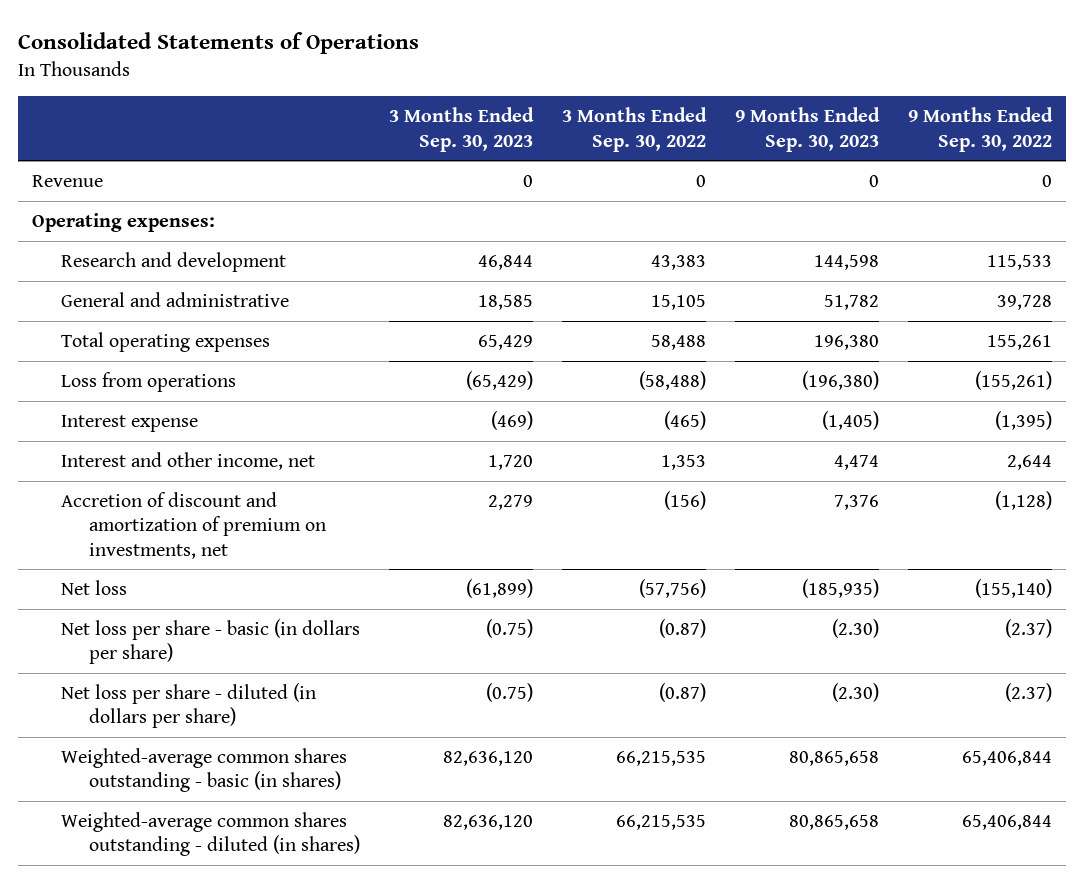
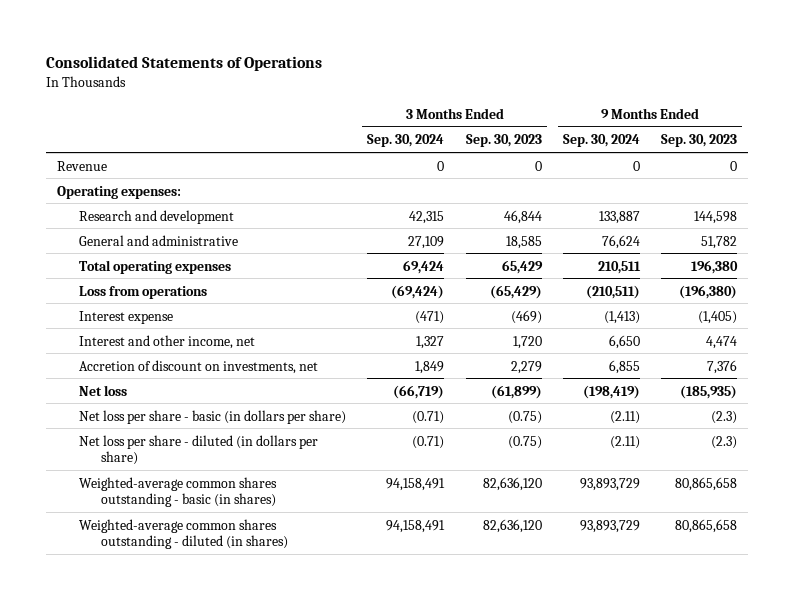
[562,107,708,152] 3 Months Ended Sep. 30, 2022 -> none
[908,107,1054,152] 9 Months Ended Sep. 30, 2022 -> none
none -> [367,134,445,148] Sep. 30, 2024
none -> [562,134,640,148] Sep. 30, 2024
[60,492,327,559] Accretion of discount and amortization of premium on investments, net -> [79,359,319,374] Accretion of discount on investments, net
[832,619,880,639] (2.30) -> [711,410,738,424] (2.3)
[832,683,880,703] (2.30) -> [711,435,738,449] (2.3)

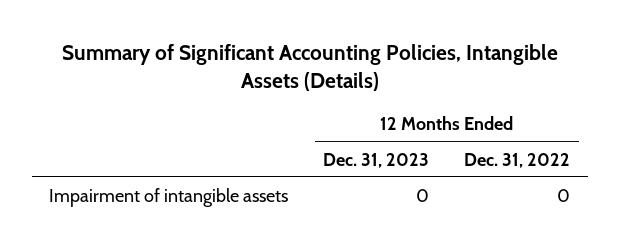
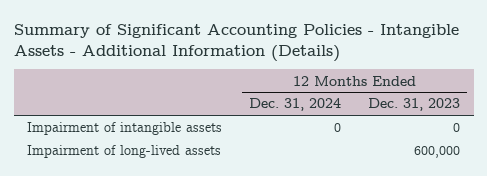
[61,44,558,92] Summary of Significant Accounting Policies, Intangible Assets (Details) -> [13,23,459,62] Summary of Significant Accounting Policies - Intangible Assets - Additional Information (Details)
[464,152,571,168] Dec. 31, 2022 -> none
none -> [249,98,342,112] Dec. 31, 2024
none -> [27,145,222,159] Impairment of long-lived assets

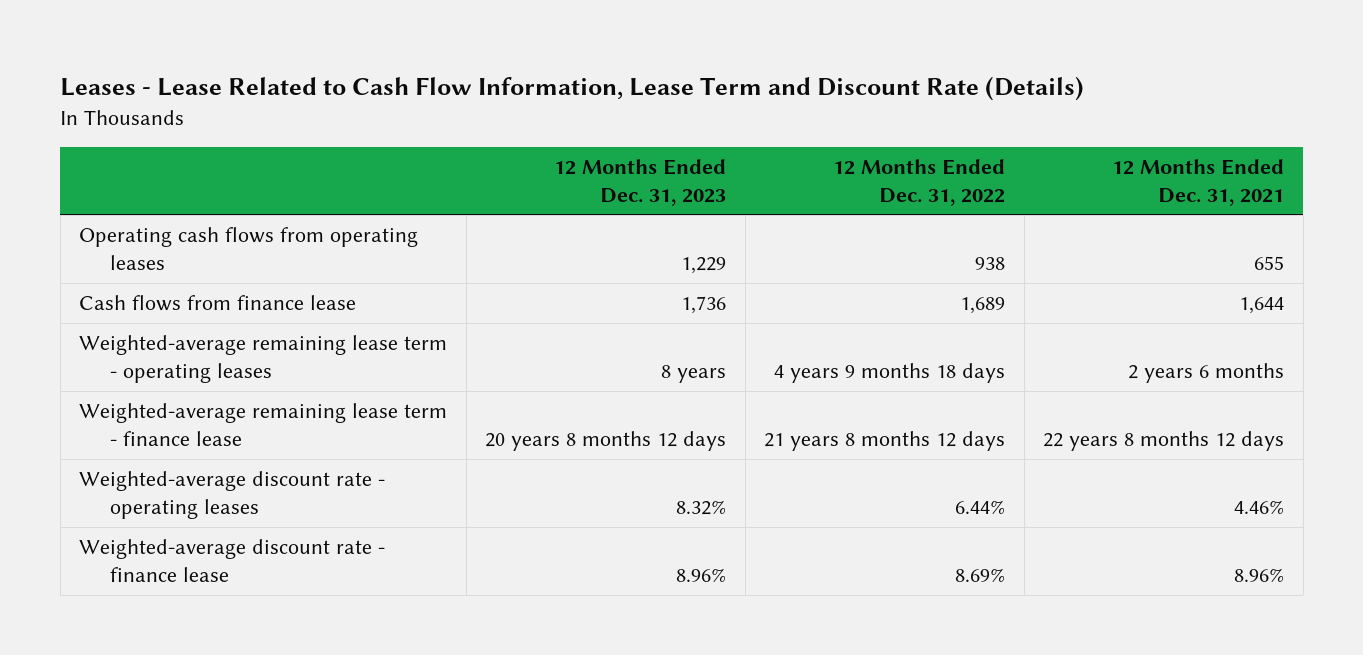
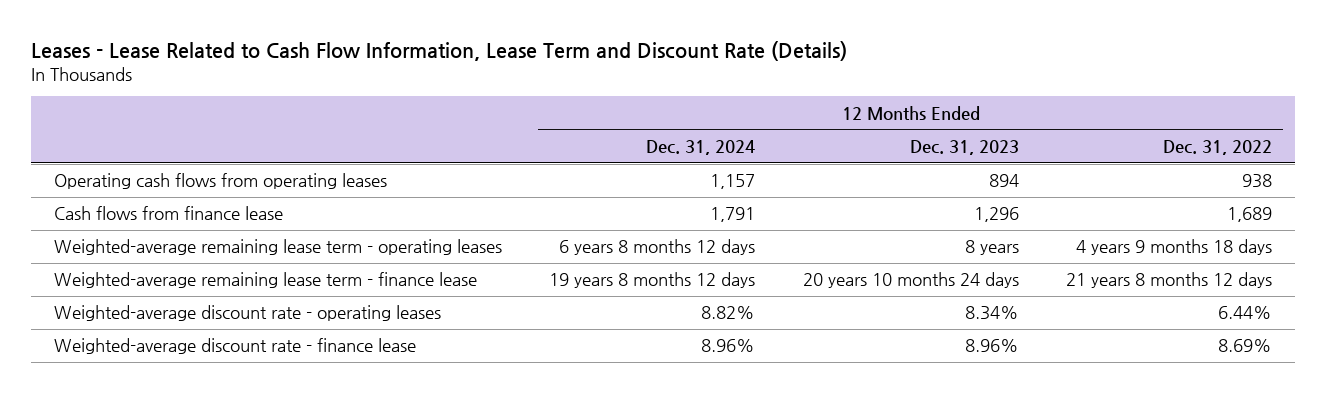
[1112,158,1285,206] 12 Months Ended Dec. 31, 2021 -> none
none -> [646,139,756,155] Dec. 31, 2024
[681,256,727,274] 1,229 -> [988,174,1019,188] 894
[681,296,727,315] 1,736 -> [973,207,1019,223] 1,296
[485,430,727,451] 20 years 8 months 12 days -> [802,272,1019,289] 20 years 10 months 24 days
[676,499,727,515] 8.32% -> [964,306,1019,321] 8.34%

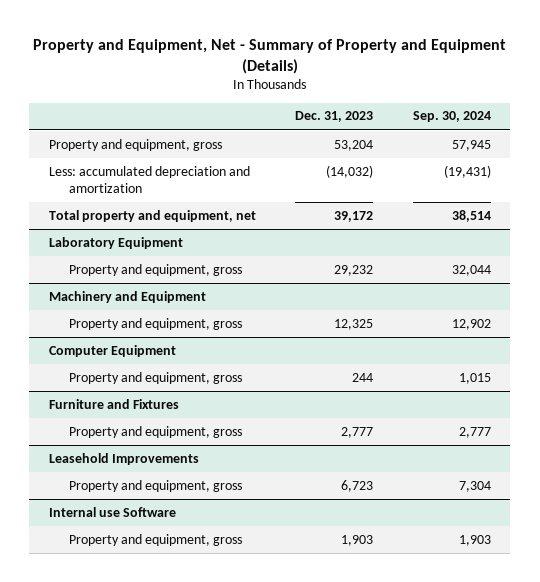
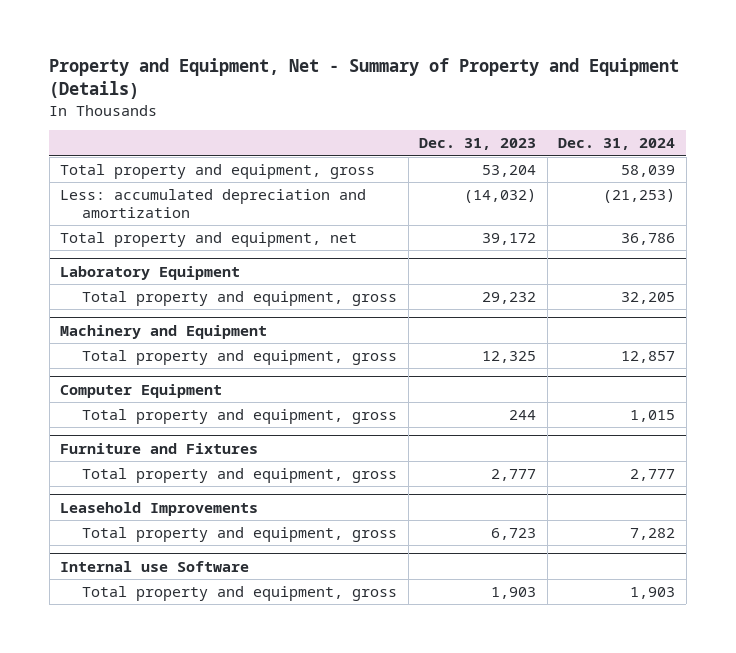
[412,111,491,123] Sep. 30, 2024 -> none
none -> [558,138,676,151] Dec. 31, 2024
[48,138,222,151] Property and equipment, gross -> [60,164,376,180] Total property and equipment, gross
[68,263,242,276] Property and equipment, gross -> [82,291,398,307] Total property and equipment, gross
[68,317,242,330] Property and equipment, gross -> [82,350,398,366] Total property and equipment, gross
[68,371,242,384] Property and equipment, gross -> [82,409,398,425] Total property and equipment, gross
[68,425,242,438] Property and equipment, gross -> [82,468,398,484] Total property and equipment, gross
[68,479,242,492] Property and equipment, gross -> [82,527,398,543] Total property and equipment, gross
[68,533,242,546] Property and equipment, gross -> [82,586,398,602] Total property and equipment, gross

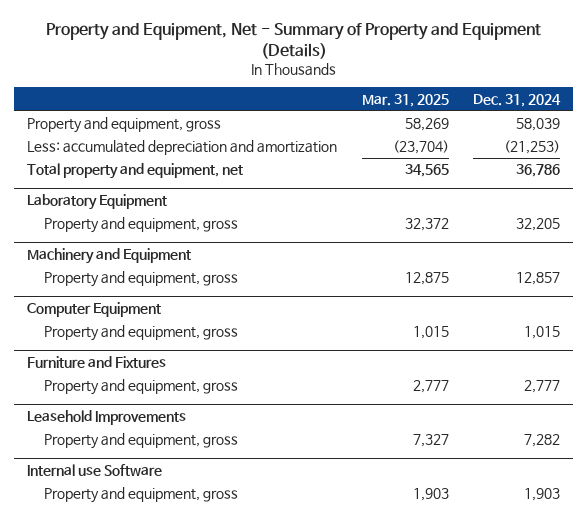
[419,138,537,151] Dec. 31, 2023 -> none
none -> [361,93,449,107] Mar. 31, 2025
[60,164,376,180] Total property and equipment, gross -> [26,117,221,134] Property and equipment, gross
[82,291,398,307] Total property and equipment, gross -> [43,217,238,234] Property and equipment, gross
[82,350,398,366] Total property and equipment, gross -> [43,271,238,288] Property and equipment, gross
[82,409,398,425] Total property and equipment, gross -> [43,325,238,342] Property and equipment, gross
[82,468,398,484] Total property and equipment, gross -> [43,379,238,396] Property and equipment, gross
[82,527,398,543] Total property and equipment, gross -> [43,433,238,450] Property and equipment, gross
[82,586,398,602] Total property and equipment, gross -> [43,487,238,504] Property and equipment, gross

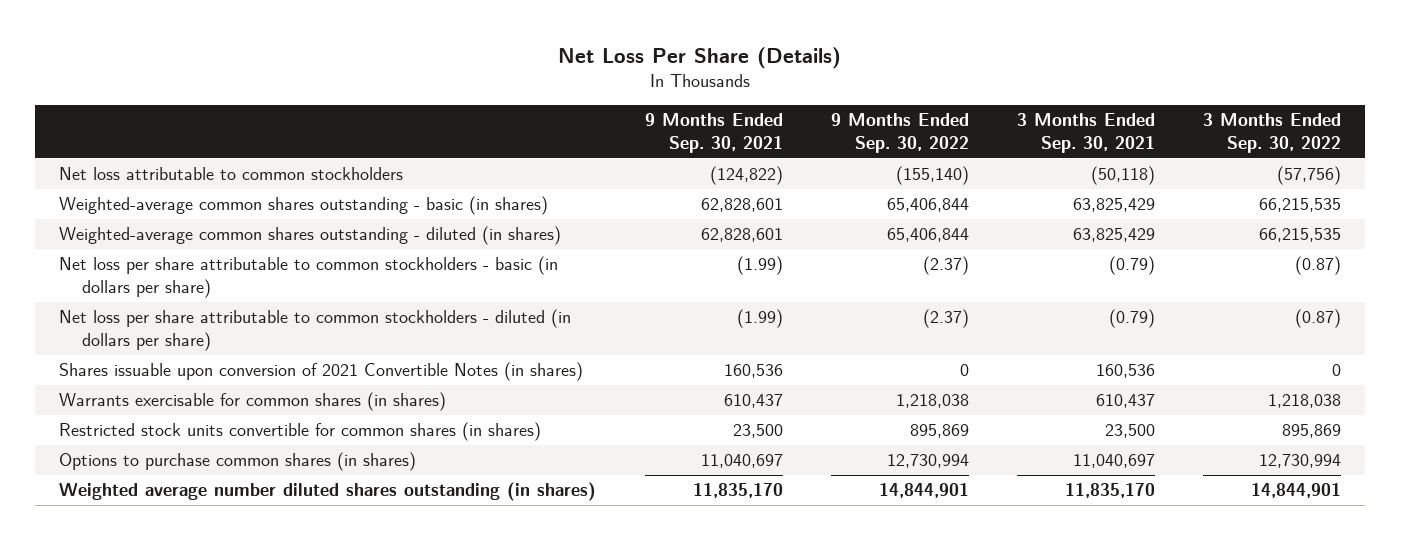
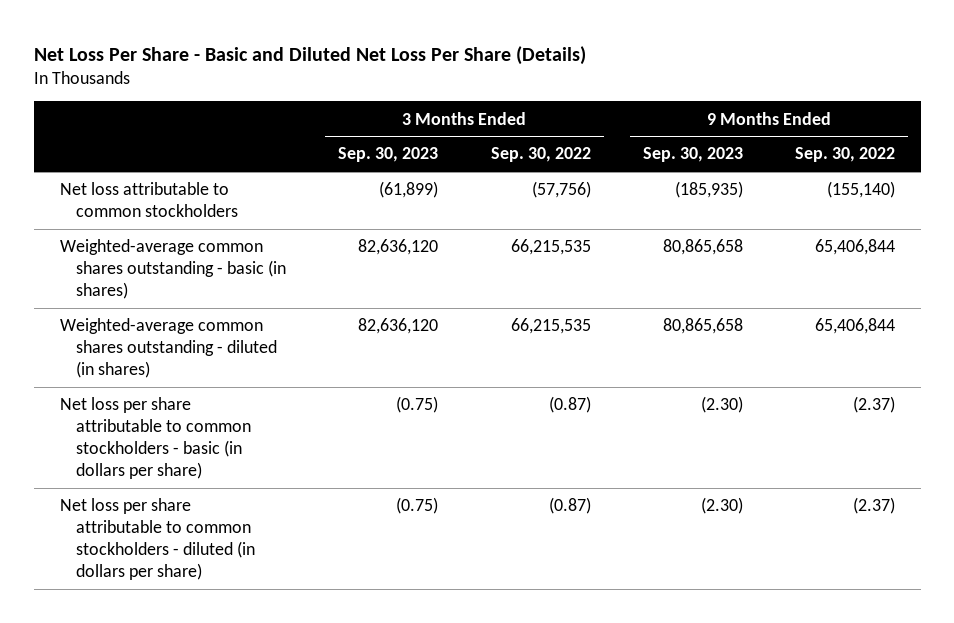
[558,46,842,69] Net Loss Per Share (Details) -> [33,45,586,65] Net Loss Per Share - Basic and Diluted Net Loss Per Share (Details)
[644,113,783,153] 9 Months Ended Sep. 30, 2021 -> none
[1016,113,1155,153] 3 Months Ended Sep. 30, 2021 -> none
none -> [338,147,439,163] Sep. 30, 2023
none -> [642,147,743,163] Sep. 30, 2023
[59,362,584,382] Shares issuable upon conversion of 2021 Convertible Notes (in shares) -> none
[59,392,447,412] Warrants exercisable for common shares (in shares) -> none
[59,422,542,442] Restricted stock units convertible for common shares (in shares) -> none
[59,452,417,472] Options to purchase common shares (in shares) -> none
[59,482,597,502] Weighted average number diluted shares outstanding (in shares) -> none

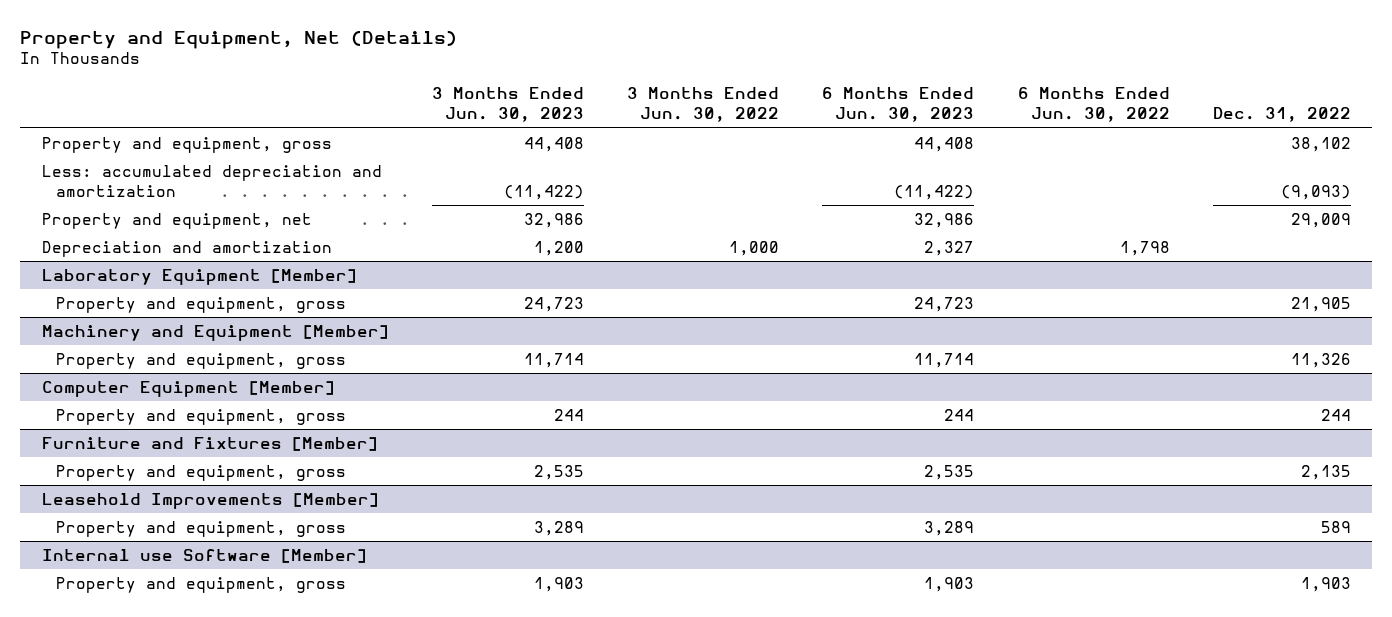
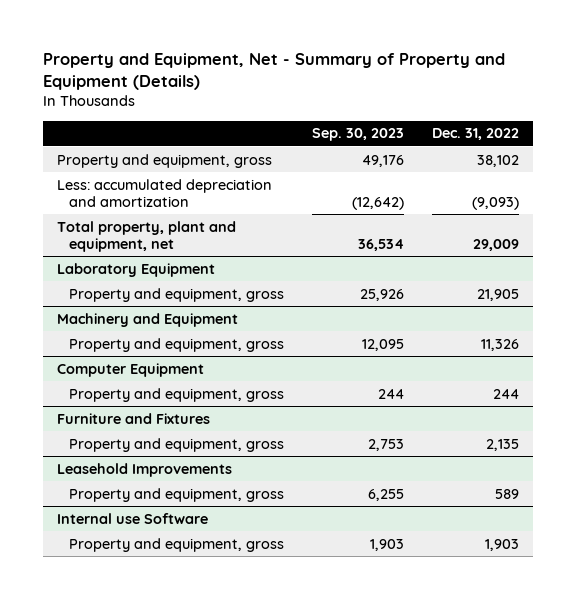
[19,29,457,49] Property and Equipment, Net (Details) -> [42,52,505,91] Property and Equipment, Net - Summary of Property and Equipment (Details)
[431,87,584,123] 3 Months Ended Jun. 30, 2023 -> none
[627,87,780,123] 3 Months Ended Jun. 30, 2022 -> none
[822,87,975,123] 6 Months Ended Jun. 30, 2023 -> none
[1017,87,1170,123] 6 Months Ended Jun. 30, 2022 -> none
none -> [312,128,405,142] Sep. 30, 2023
[41,240,332,257] Depreciation and amortization -> none
[41,212,312,229] Property and equipment, net -> [56,220,236,252] Total property, plant and equipment, net
[41,268,357,285] Laboratory Equipment [Member] -> [56,262,215,277] Laboratory Equipment
[41,324,389,341] Machinery and Equipment [Member] -> [56,312,238,327] Machinery and Equipment
[41,380,335,397] Computer Equipment [Member] -> [56,362,204,377] Computer Equipment
[41,436,378,451] Furniture and Fixtures [Member] -> [56,412,210,424] Furniture and Fixtures
[41,492,379,509] Leasehold Improvements [Member] -> [56,462,232,477] Leasehold Improvements
[41,548,367,563] Internal use Software [Member] -> [56,512,208,524] Internal use Software

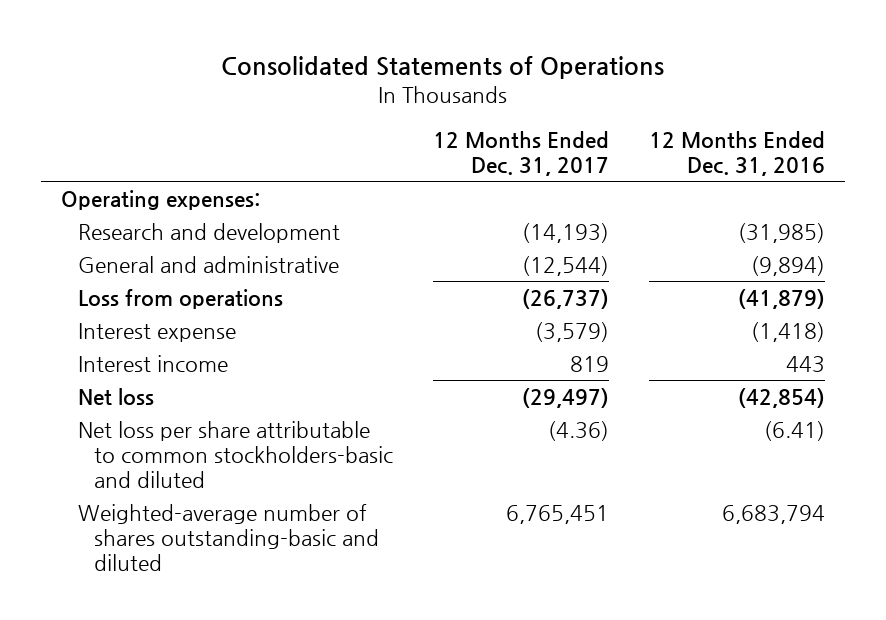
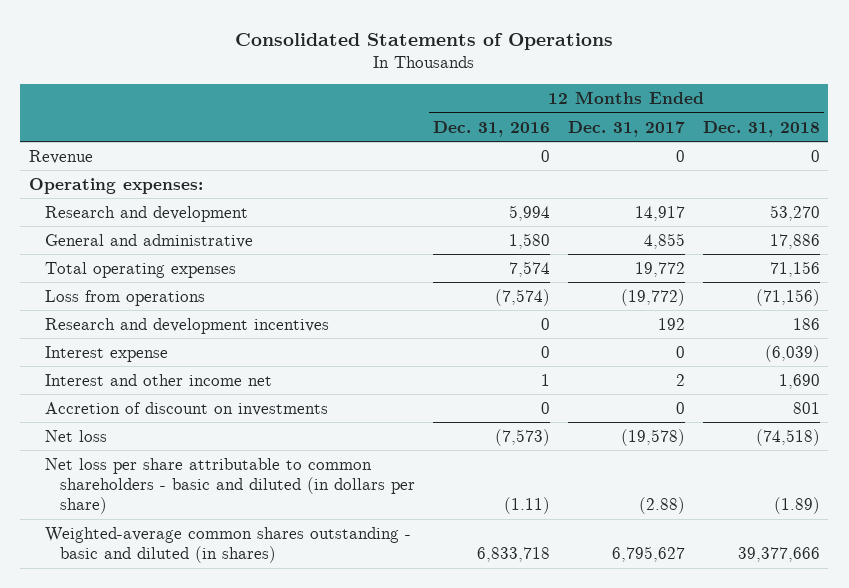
none -> [702,120,820,137] Dec. 31, 2018
none -> [29,149,94,164] Revenue
[77,354,228,372] Interest income -> none
[521,222,609,243] (14,193) -> [634,205,685,221] 14,917
[737,222,825,243] (31,985) -> [509,204,551,221] 5,994
[521,255,609,276] (12,544) -> [643,232,685,249] 4,855
[750,255,825,276] (9,894) -> [509,232,551,249] 1,580
none -> [44,261,236,278] Total operating expenses
[521,288,609,309] (26,737) -> [620,288,685,306] (19,772)
[737,288,825,309] (41,879) -> [495,288,551,306] (7,574)
none -> [44,317,329,334] Research and development incentives
[534,321,609,342] (3,579) -> [675,345,685,358] 0
[750,321,825,342] (1,418) -> [541,345,551,358] 0
none -> [44,373,272,386] Interest and other income net
none -> [44,401,328,416] Accretion of discount on investments
[521,387,609,408] (29,497) -> [620,428,685,446] (19,578)
[737,387,825,408] (42,854) -> [495,428,551,446] (7,573)
[77,420,394,488] Net loss per share attributable to common stockholders-basic and diluted -> [44,457,416,515] Net loss per share attributable to common shareholders - basic and diluted (in dollars per share)
[547,420,609,441] (4.36) -> [638,497,685,515] (2.88)
[763,420,825,441] (6.41) -> [504,497,551,515] (1.11)
[77,503,380,571] Weighted-average number of shares outstanding-basic and diluted -> [44,526,411,564] Weighted-average common shares outstanding - basic and diluted (in shares)
[505,504,609,524] 6,765,451 -> [611,546,685,563] 6,795,627
[721,504,825,524] 6,683,794 -> [477,547,551,563] 6,833,718

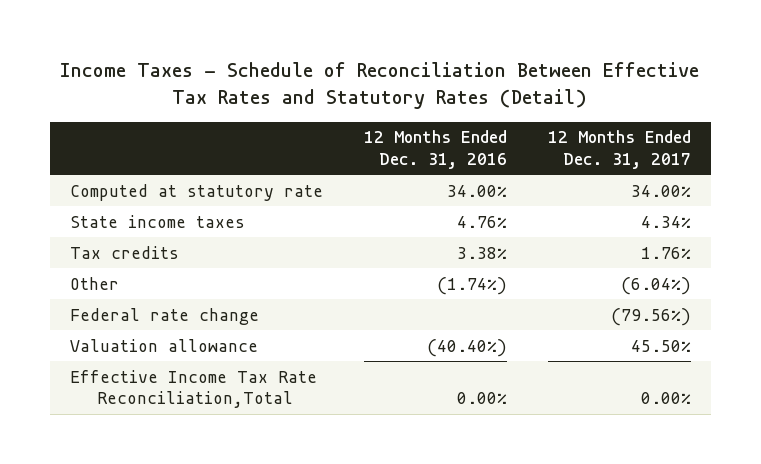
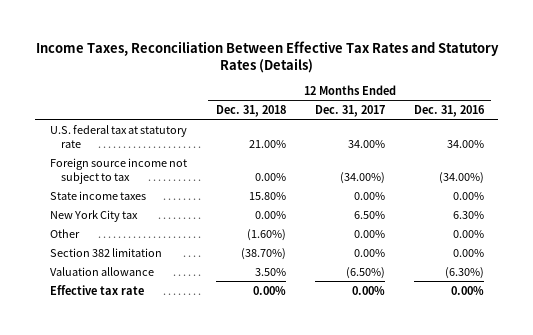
[60,61,700,110] Income Taxes - Schedule of Reconciliation Between Effective Tax Rates and Statutory Rates (Detail) -> [35,40,499,74] Income Taxes, Reconciliation Between Effective Tax Rates and Statutory Rates (Details)
none -> [215,105,286,118] Dec. 31, 2018
[70,245,180,259] Tax credits -> none
[70,307,260,325] Federal rate change -> none
[70,183,324,201] Computed at statutory rate -> [49,124,187,148] U.S. federal tax at statutory rate
none -> [49,157,187,184] Foreign source income not subject to tax
[456,215,507,228] 4.76% -> [452,191,484,200] 0.00%
[640,215,691,228] 4.34% -> [353,191,385,200] 0.00%
none -> [49,209,138,222] New York City tax
[436,276,507,295] (1.74%) -> [452,229,484,238] 0.00%
[620,276,691,295] (6.04%) -> [353,229,385,238] 0.00%
none -> [49,247,162,257] Section 382 limitation
[426,338,507,357] (40.40%) -> [444,266,484,279] (6.30%)
[630,339,691,352] 45.50% -> [345,266,385,279] (6.50%)
[70,369,318,409] Effective Income Tax Rate Reconciliation,Total -> [49,284,144,295] Effective tax rate

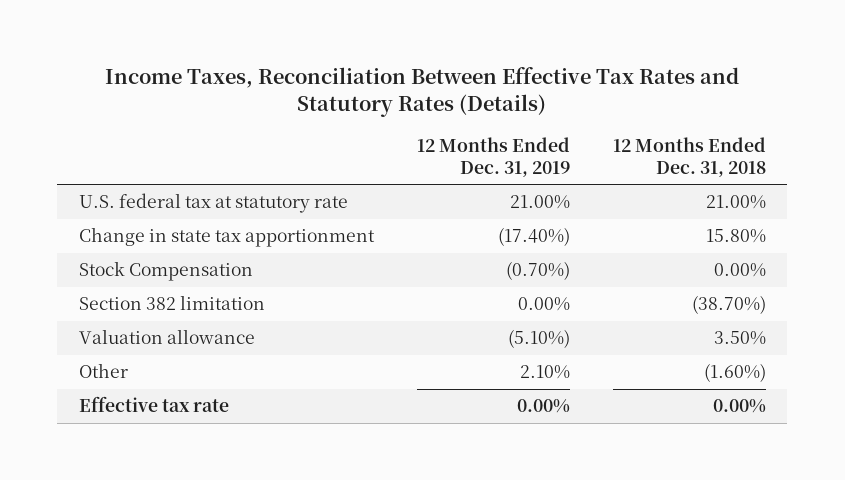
[314,105,385,118] Dec. 31, 2017 -> none
[413,105,485,118] Dec. 31, 2016 -> none
none -> [416,136,570,177] 12 Months Ended Dec. 31, 2019
[49,157,187,184] Foreign source income not subject to tax -> none
[49,209,138,222] New York City tax -> none
[49,190,146,200] State income taxes -> [78,227,375,248] Change in state tax apportionment
none -> [78,261,253,282] Stock Compensation
[49,228,80,238] Other -> [78,363,128,379] Other

